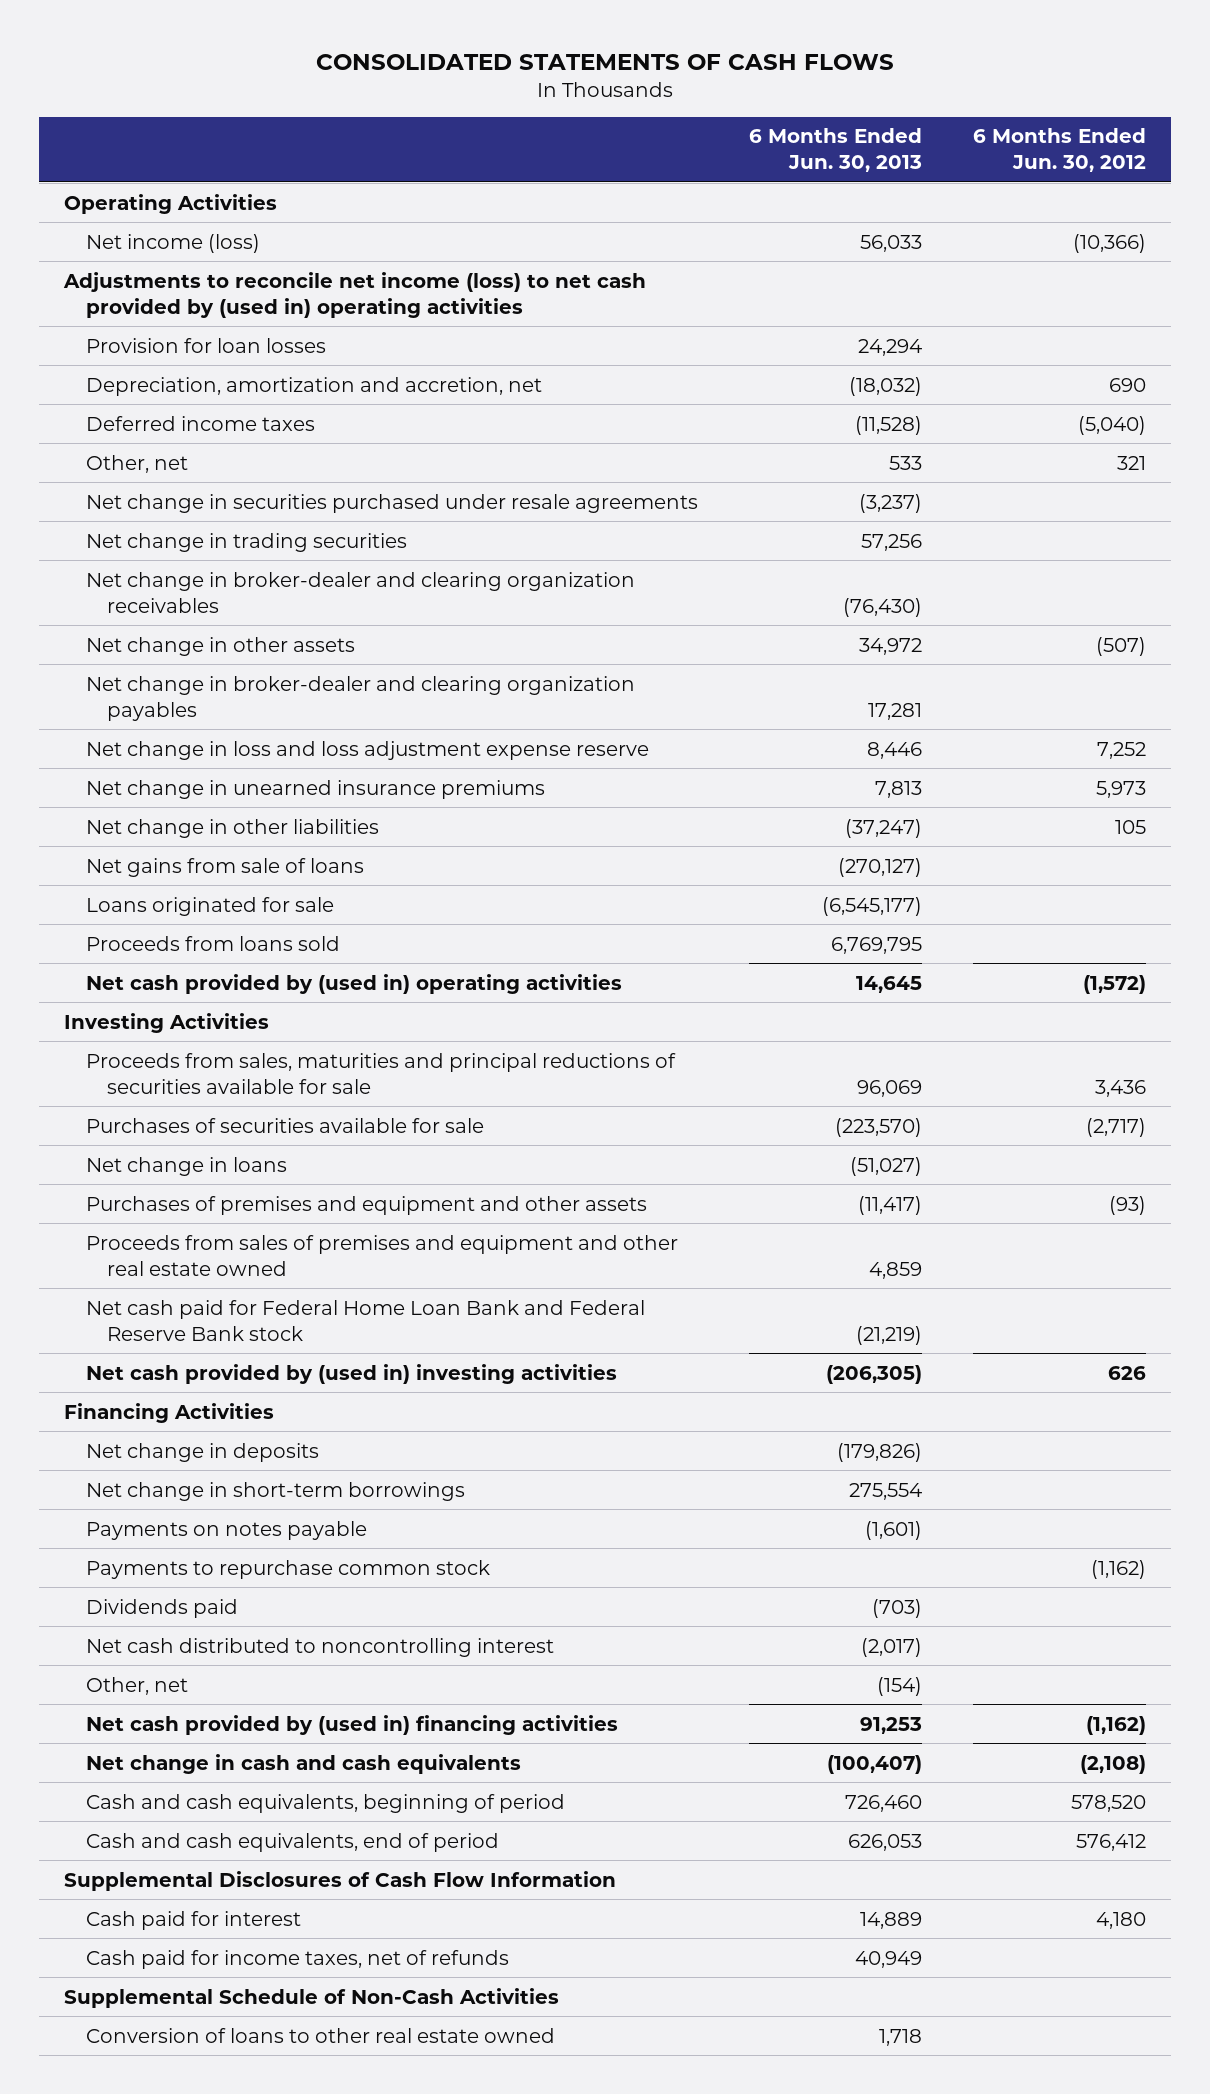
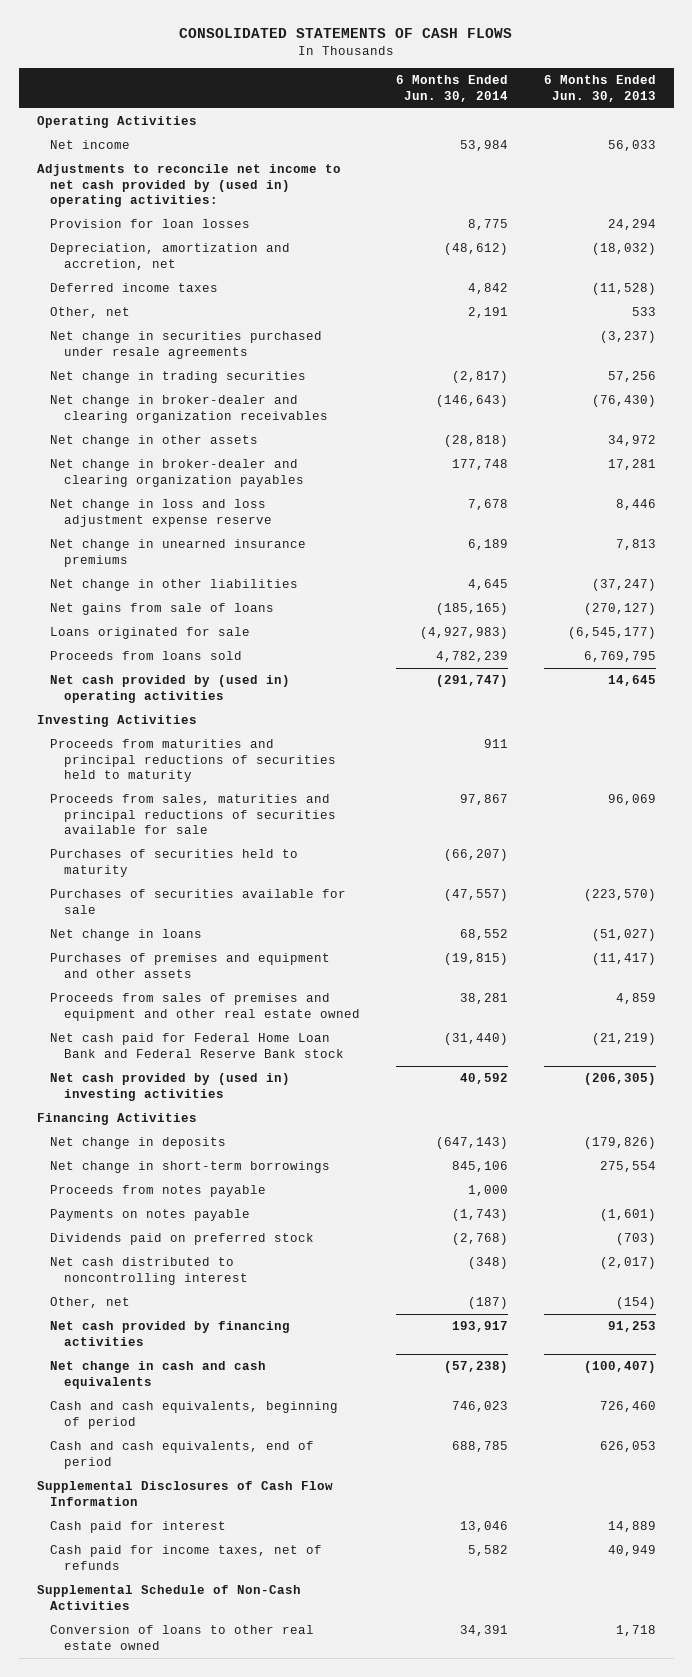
[972,128,1146,173] 6 Months Ended Jun. 30, 2012 -> none
none -> [395,75,508,102] 6 Months Ended Jun. 30, 2014
[85,233,260,253] Net income (loss) -> [50,140,131,150] Net income
[63,271,647,318] Adjustments to reconcile net income (loss) to net cash provided by (used in) operating activities -> [36,164,341,207] Adjustments to reconcile net income to net cash provided by (used in) operating activities:
none -> [50,739,336,782] Proceeds from maturities and principal reductions of securities held to maturity
none -> [50,849,299,877] Purchases of securities held to maturity
none -> [50,1185,267,1198] Proceeds from notes payable
[85,1559,490,1579] Payments to repurchase common stock -> none
[85,1598,238,1618] Dividends paid -> [50,1233,315,1246] Dividends paid on preferred stock
[85,1714,618,1735] Net cash provided by (used in) financing activities -> [50,1321,291,1346] Net cash provided by financing activities

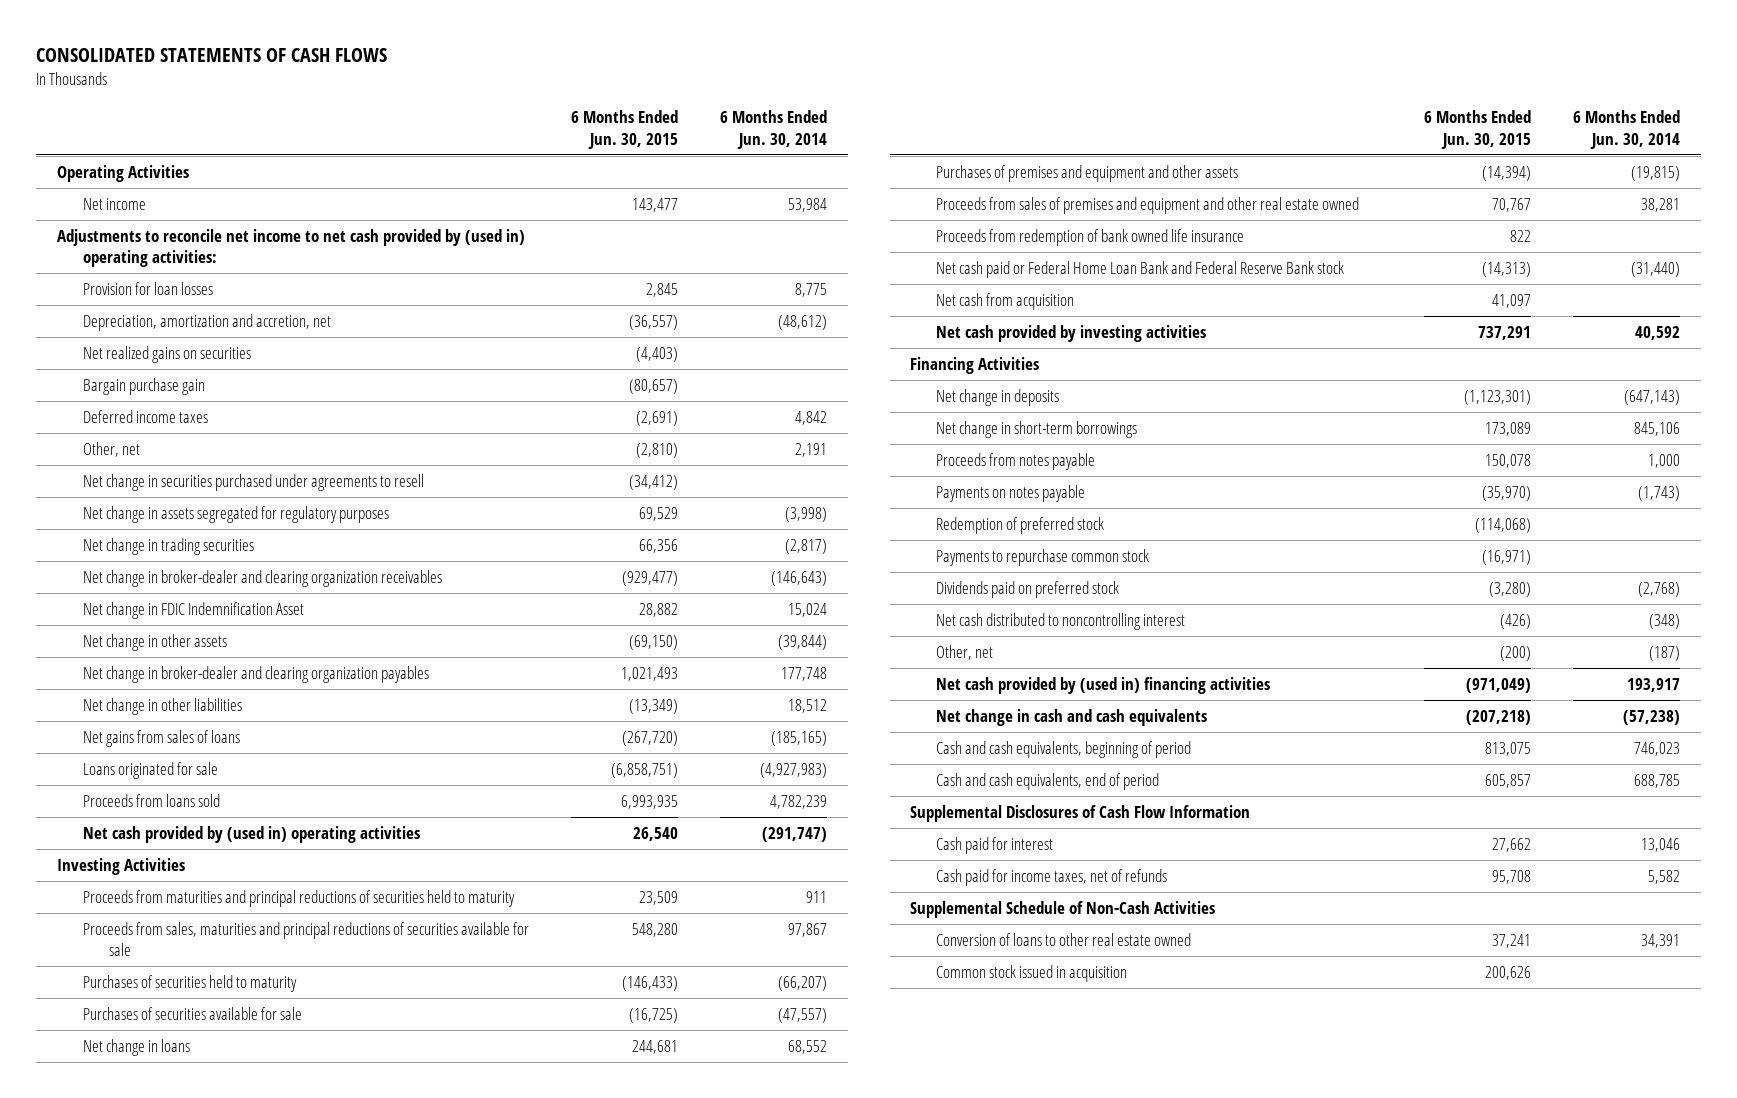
[543,75,656,102] 6 Months Ended Jun. 30, 2013 -> none
none -> [570,110,678,149] 6 Months Ended Jun. 30, 2015
none -> [82,345,251,363] Net realized gains on securities
none -> [82,377,205,395] Bargain purchase gain
[50,331,323,359] Net change in securities purchased under resale agreements -> [82,473,424,491] Net change in securities purchased under agreements to resell
none -> [82,505,389,523] Net change in assets segregated for regulatory purposes
none -> [82,601,304,619] Net change in FDIC Indemnification Asset
[443,435,508,448] (28,818) -> [777,634,827,650] (39,844)
[50,499,272,527] Net change in loss and loss adjustment expense reserve -> none
[50,539,307,567] Net change in unearned insurance premiums -> none
[467,579,508,591] 4,645 -> [787,698,827,713] 18,512
[50,603,275,616] Net gains from sale of loans -> [82,729,240,747] Net gains from sales of loans
none -> [936,228,1245,246] Proceeds from redemption of bank owned life insurance
[50,1033,344,1058] Net cash paid for Federal Home Loan Bank and Federal Reserve Bank stock -> [936,260,1345,278] Net cash paid or Federal Home Loan Bank and Federal Reserve Bank stock
none -> [936,292,1075,310] Net cash from acquisition
[50,1073,291,1101] Net cash provided by (used in) investing activities -> [936,324,1207,342] Net cash provided by investing activities
none -> [936,516,1105,534] Redemption of preferred stock
none -> [936,548,1150,566] Payments to repurchase common stock
[50,1321,291,1346] Net cash provided by financing activities -> [936,676,1271,694] Net cash provided by (used in) financing activities
none -> [936,964,1128,982] Common stock issued in acquisition

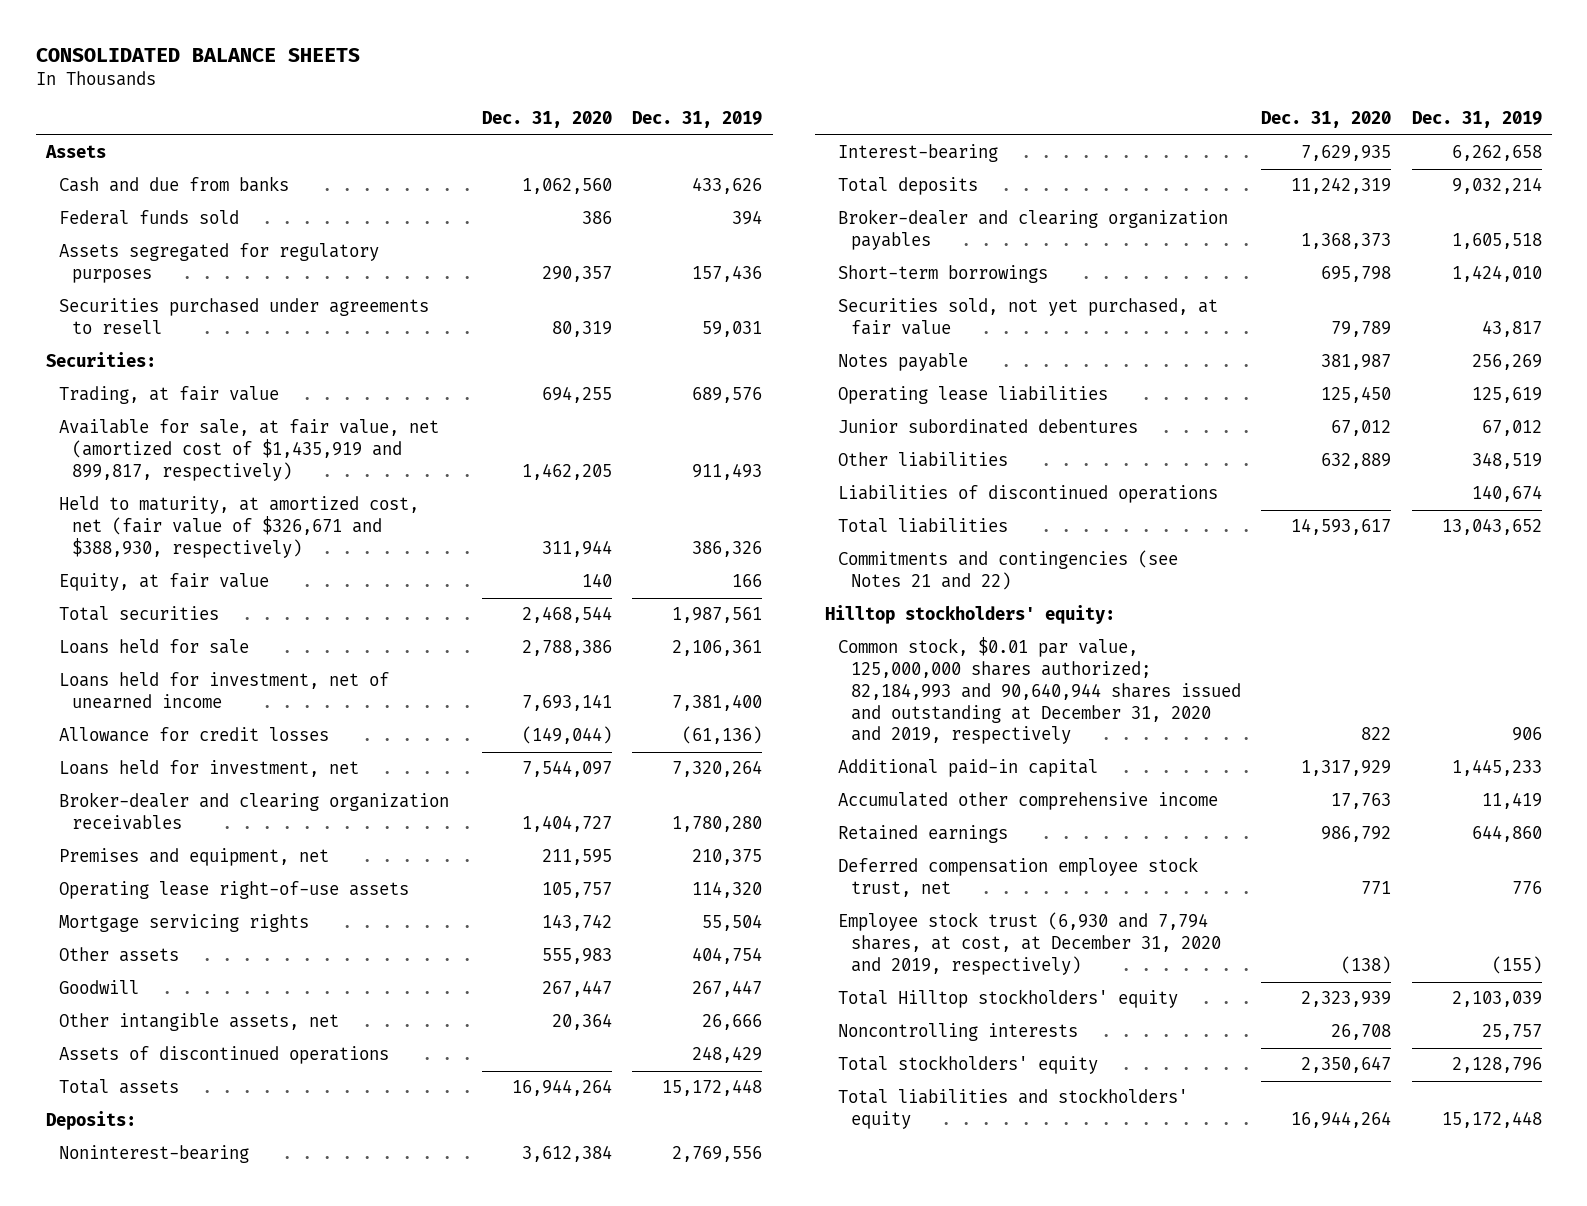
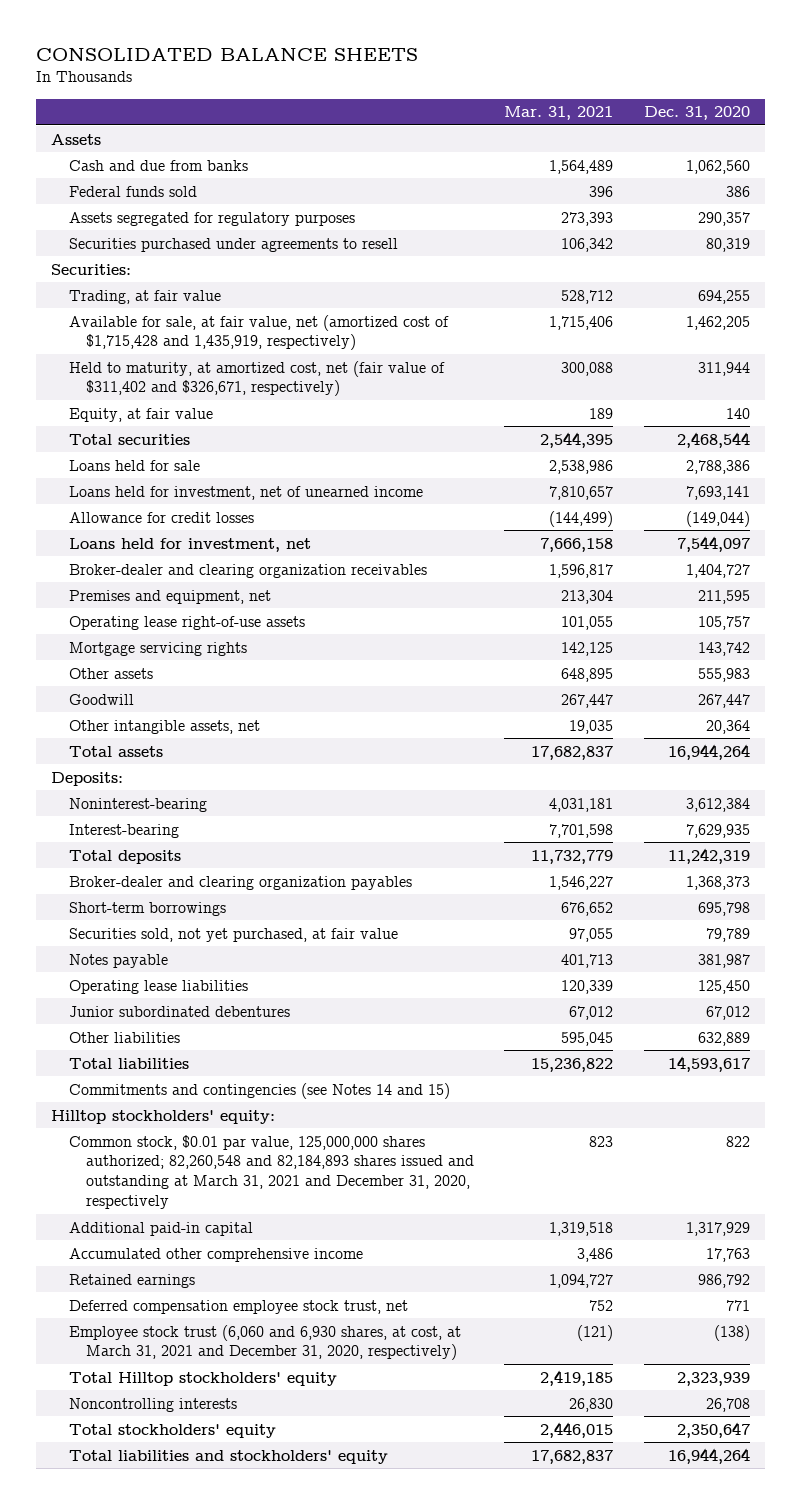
[632,110,763,128] Dec. 31, 2019 -> none
none -> [504,106,614,121] Mar. 31, 2021
[58,419,439,481] Available for sale, at fair value, net (amortized cost of $1,435,919 and 899,817, respectively) -> [68,314,449,351] Available for sale, at fair value, net (amortized cost of $1,715,428 and 1,435,919, respectively)
[58,496,419,558] Held to maturity, at amortized cost, net (fair value of $326,671 and $388,930, respectively) -> [68,360,445,397] Held to maturity, at amortized cost, net (fair value of $311,402 and $326,671, respectively)
[58,1046,389,1065] Assets of discontinued operations -> none
[837,485,1218,504] Liabilities of discontinued operations -> none
[837,550,1178,591] Commitments and contingencies (see Notes 21 and 22) -> [68,1082,450,1099] Commitments and contingencies (see Notes 14 and 15)
[837,637,1241,745] Common stock, $0.01 par value, 125,000,000 shares authorized; 82,184,993 and 90,640,944 shares issued and outstanding at December 31, 2020 and 2019, respectively -> [68,1134,474,1210] Common stock, $0.01 par value, 125,000,000 shares authorized; 82,260,548 and 82,184,893 shares issued and outstanding at March 31, 2021 and December 31, 2020, respectively
[837,912,1221,975] Employee stock trust (6,930 and 7,794 shares, at cost, at December 31, 2020 and 2019, respectively) -> [68,1324,461,1361] Employee stock trust (6,060 and 6,930 shares, at cost, at March 31, 2021 and December 31, 2020, respectively)

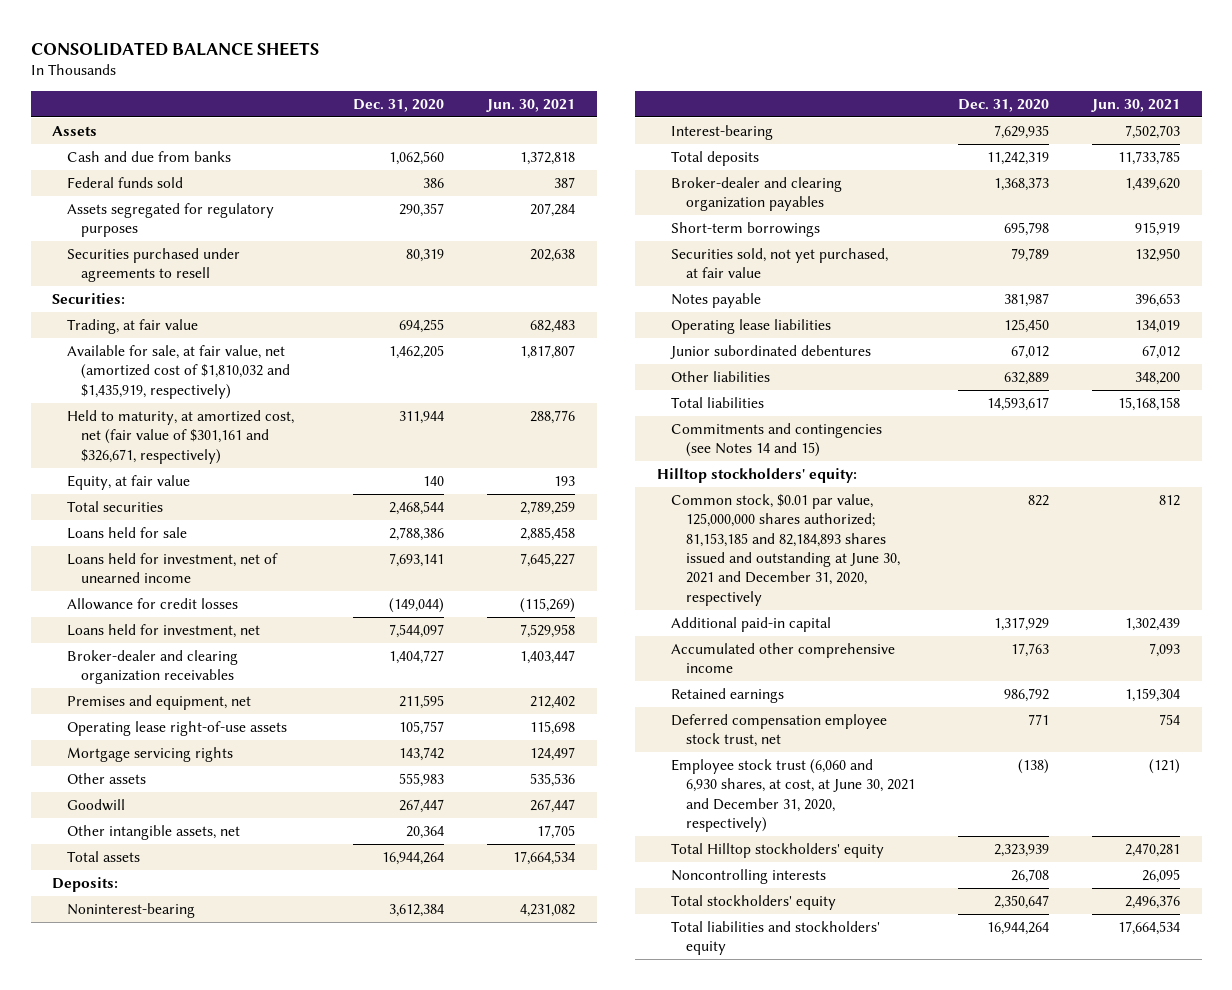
[504,106,614,121] Mar. 31, 2021 -> none
none -> [486,98,576,112] Jun. 30, 2021
[68,314,449,351] Available for sale, at fair value, net (amortized cost of $1,715,428 and 1,435,919, respectively) -> [66,345,290,399] Available for sale, at fair value, net (amortized cost of $1,810,032 and $1,435,919, respectively)
[68,360,445,397] Held to maturity, at amortized cost, net (fair value of $311,402 and $326,671, respectively) -> [66,410,294,464] Held to maturity, at amortized cost, net (fair value of $301,161 and $326,671, respectively)
[68,1134,474,1210] Common stock, $0.01 par value, 125,000,000 shares authorized; 82,260,548 and 82,184,893 shares issued and outstanding at March 31, 2021 and December 31, 2020, respectively -> [671,494,900,606] Common stock, $0.01 par value, 125,000,000 shares authorized; 81,153,185 and 82,184,893 shares issued and outstanding at June 30, 2021 and December 31, 2020, respectively
[68,1324,461,1361] Employee stock trust (6,060 and 6,930 shares, at cost, at March 31, 2021 and December 31, 2020, respectively) -> [671,759,915,833] Employee stock trust (6,060 and 6,930 shares, at cost, at June 30, 2021 and December 31, 2020, respectively)

